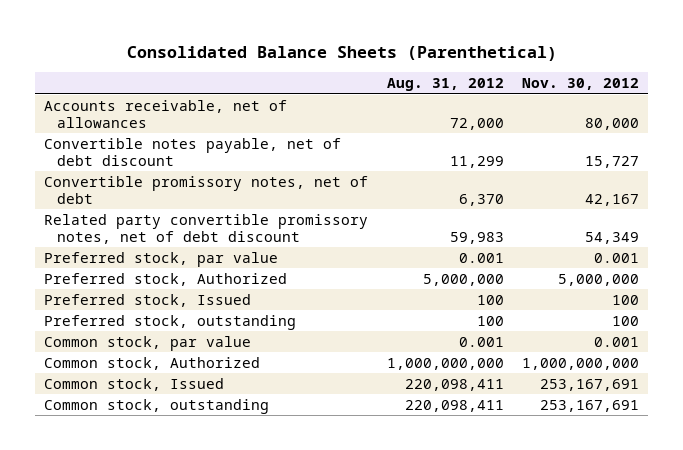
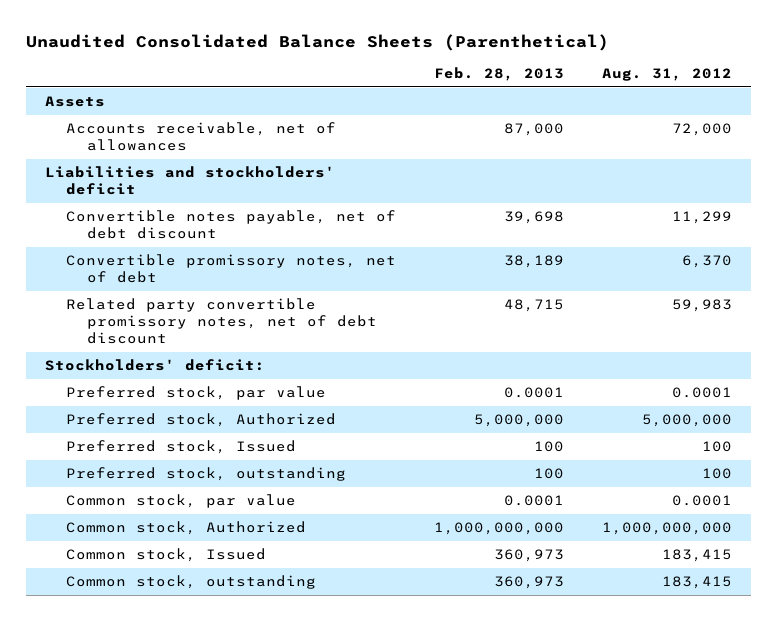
[126,45,557,61] Consolidated Balance Sheets (Parenthetical) -> [25,33,609,51] Unaudited Consolidated Balance Sheets (Parenthetical)
[521,78,639,91] Nov. 30, 2012 -> none
none -> [433,67,564,82] Feb. 28, 2013
none -> [44,96,105,108] Assets
none -> [44,166,335,195] Liabilities and stockholders' deficit
none -> [44,359,265,372] Stockholders' deficit:
[458,252,504,263] 0.001 -> [671,387,732,399] 0.0001
[458,336,504,347] 0.001 -> [671,495,732,507] 0.0001
[404,378,504,391] 220,098,411 -> [661,549,732,563] 183,415
[404,399,504,412] 220,098,411 -> [661,576,732,590] 183,415

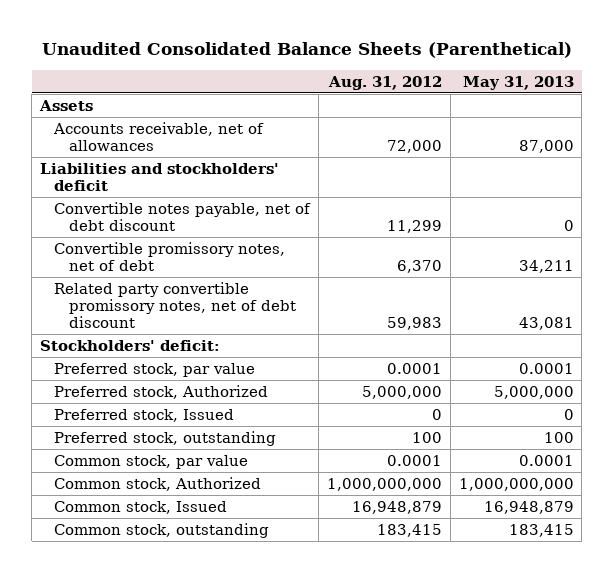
[433,67,564,82] Feb. 28, 2013 -> none
none -> [462,75,574,90] May 31, 2013
[701,441,732,453] 100 -> [431,408,442,420] 0
[661,549,732,563] 183,415 -> [351,500,442,514] 16,948,879

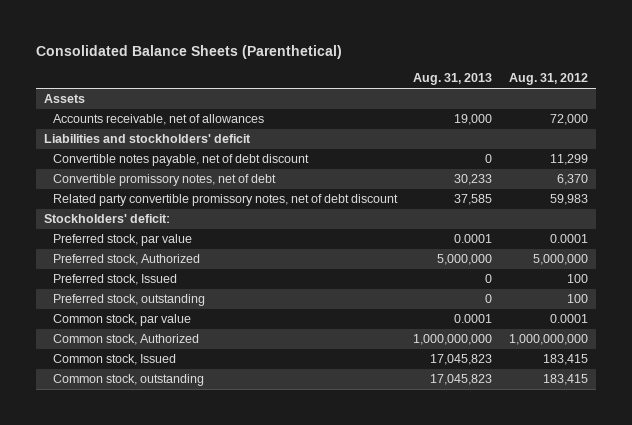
[41,41,572,58] Unaudited Consolidated Balance Sheets (Parenthetical) -> [36,44,343,59] Consolidated Balance Sheets (Parenthetical)
[462,75,574,90] May 31, 2013 -> none
none -> [413,73,493,86] Aug. 31, 2013
[431,408,442,420] 0 -> [566,274,588,284] 100
[351,500,442,514] 16,948,879 -> [542,354,588,366] 183,415

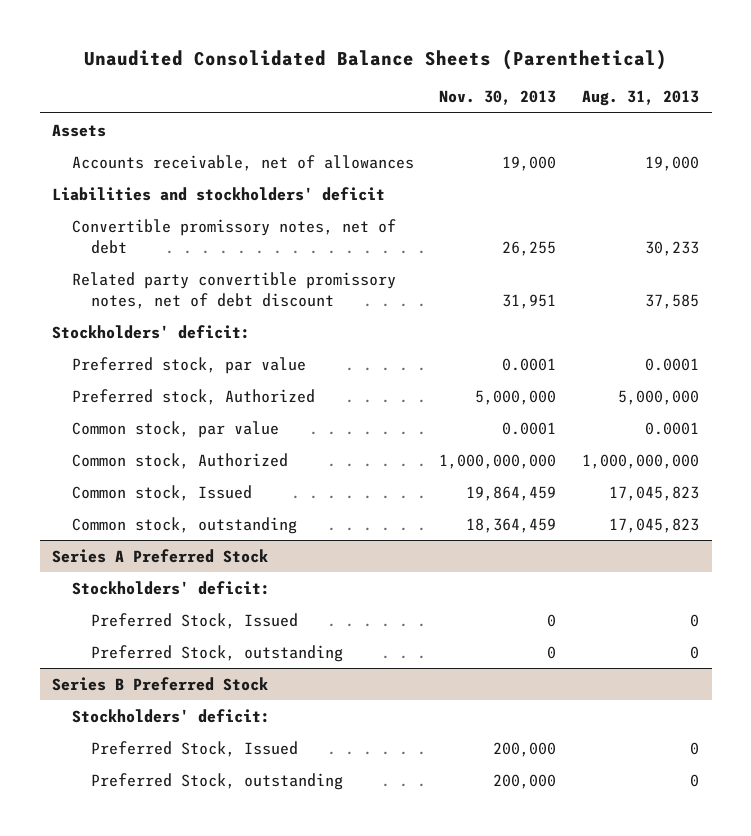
[36,44,343,59] Consolidated Balance Sheets (Parenthetical) -> [83,48,667,70] Unaudited Consolidated Balance Sheets (Parenthetical)
[508,73,588,86] Aug. 31, 2012 -> none
none -> [439,90,557,106] Nov. 30, 2013
[53,154,310,167] Convertible notes payable, net of debt discount -> none
[53,274,178,286] Preferred stock, Issued -> none
[53,294,206,307] Preferred stock, outstanding -> none
none -> [52,548,269,563] Series A Preferred Stock
none -> [71,580,270,595] Stockholders' deficit:
none -> [90,612,298,629] Preferred Stock, Issued
none -> [90,644,343,662] Preferred Stock, outstanding
none -> [52,676,269,691] Series B Preferred Stock
none -> [71,708,270,723] Stockholders' deficit:
none -> [90,740,298,757] Preferred Stock, Issued
none -> [90,772,343,790] Preferred Stock, outstanding

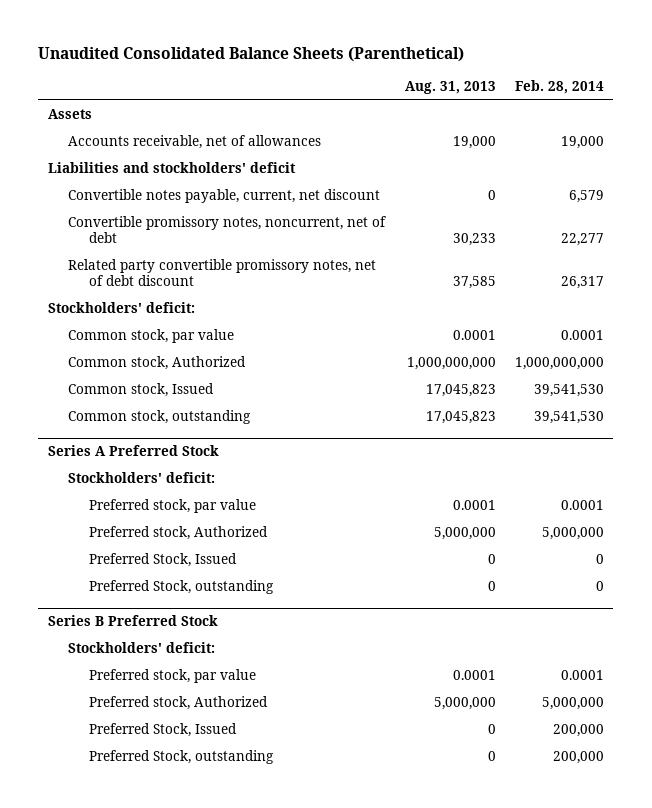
[439,90,557,106] Nov. 30, 2013 -> none
none -> [514,80,604,95] Feb. 28, 2014
none -> [68,189,381,204] Convertible notes payable, current, net discount
[71,218,396,254] Convertible promissory notes, net of debt -> [68,216,387,244] Convertible promissory notes, noncurrent, net of debt
[71,356,306,374] Preferred stock, par value -> none
[71,388,315,405] Preferred stock, Authorized -> none
none -> [88,499,256,514] Preferred stock, par value
none -> [88,526,268,541] Preferred stock, Authorized
none -> [88,669,256,684] Preferred stock, par value
none -> [88,696,268,711] Preferred stock, Authorized

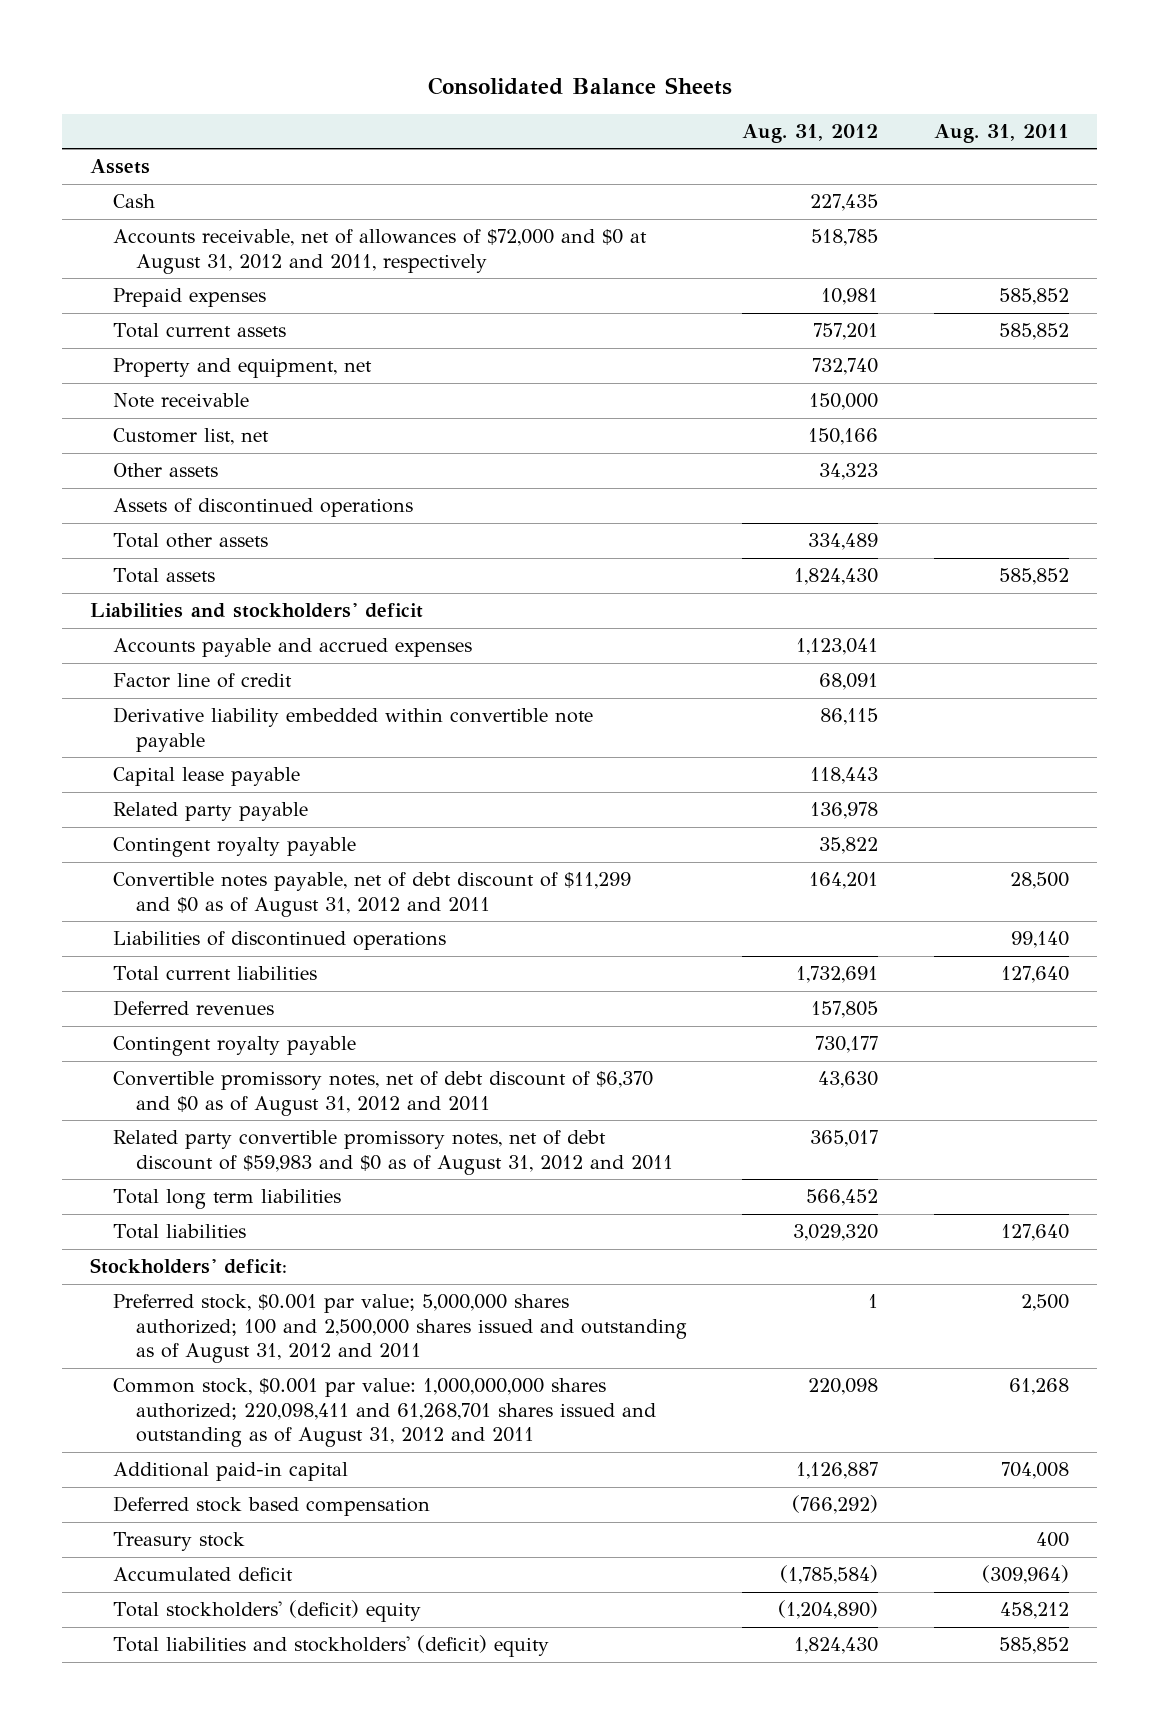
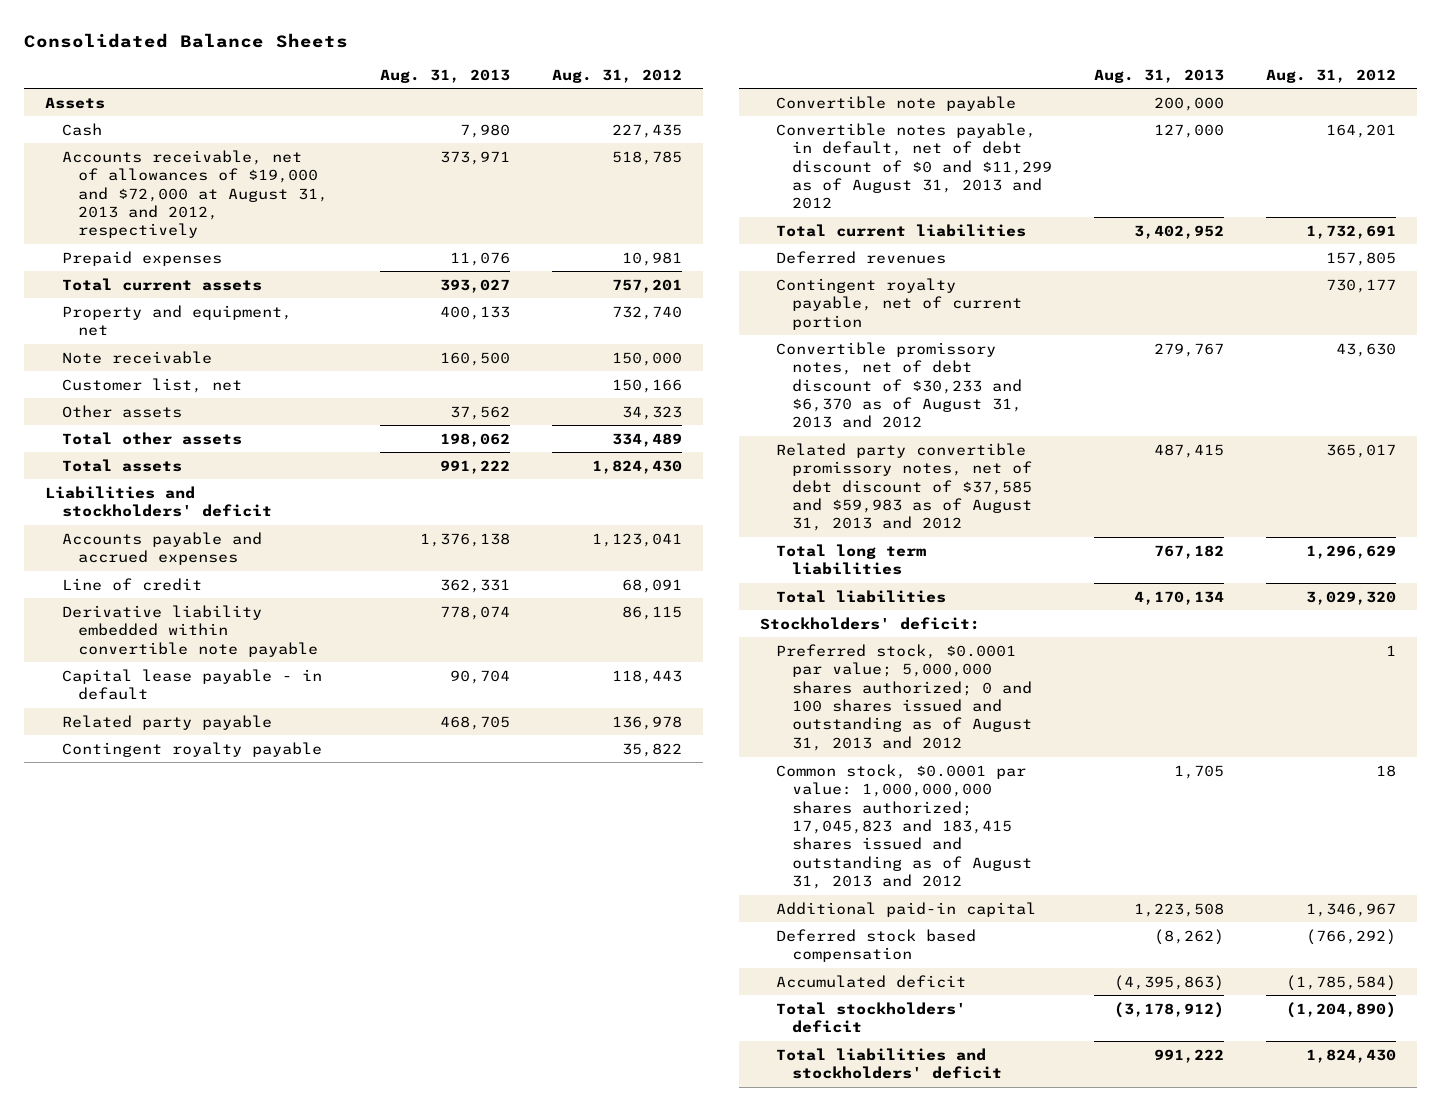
[934,123,1070,143] Aug. 31, 2011 -> none
none -> [379,68,510,83] Aug. 31, 2013
[112,229,647,274] Accounts receivable, net of allowances of $72,000 and $0 at August 31, 2012 and 2011, respectively -> [61,149,329,239] Accounts receivable, net of allowances of $19,000 and $72,000 at August 31, 2013 and 2012, respectively
[112,498,413,518] Assets of discontinued operations -> none
[112,673,292,689] Factor line of credit -> [61,577,202,591] Line of credit
[112,767,300,787] Capital lease payable -> [61,668,322,701] Capital lease payable - in default
[112,931,446,951] Liabilities of discontinued operations -> none
none -> [775,95,1016,111] Convertible note payable
[112,872,631,917] Convertible notes payable, net of debt discount of $11,299 and $0 as of August 31, 2012 and 2011 -> [775,122,1053,210] Convertible notes payable, in default, net of debt discount of $0 and $11,299 as of August 31, 2013 and 2012
[112,1036,356,1057] Contingent royalty payable -> [775,277,1023,330] Contingent royalty payable, net of current portion
[112,1071,653,1116] Convertible promissory notes, net of debt discount of $6,370 and $0 as of August 31, 2012 and 2011 -> [775,341,1023,429] Convertible promissory notes, net of debt discount of $30,233 and $6,370 as of August 31, 2013 and 2012
[112,1130,673,1175] Related party convertible promissory notes, net of debt discount of $59,983 and $0 as of August 31, 2012 and 2011 -> [775,442,1033,532] Related party convertible promissory notes, net of debt discount of $37,585 and $59,983 as of August 31, 2013 and 2012
[806,1189,879,1207] 566,452 -> [1305,544,1396,559] 1,296,629
[112,1294,687,1364] Preferred stock, $0.001 par value; 5,000,000 shares authorized; 100 and 2,500,000 shares issued and outstanding as of August 31, 2012 and 2011 -> [775,643,1033,751] Preferred stock, $0.0001 par value; 5,000,000 shares authorized; 0 and 100 shares issued and outstanding as of August 31, 2013 and 2012
[112,1378,656,1448] Common stock, $0.001 par value: 1,000,000,000 shares authorized; 220,098,411 and 61,268,701 shares issued and outstanding as of August 31, 2012 and 2011 -> [775,763,1033,890] Common stock, $0.0001 par value: 1,000,000,000 shares authorized; 17,045,823 and 183,415 shares issued and outstanding as of August 31, 2013 and 2012
[808,1378,879,1396] 220,098 -> [1375,764,1396,777] 18
[796,1462,879,1480] 1,126,887 -> [1305,902,1396,917] 1,346,967
[112,1532,245,1552] Treasury stock -> none
[112,1600,421,1623] Total stockholders' (deficit) equity -> [775,1001,966,1034] Total stockholders' deficit
[112,1635,549,1658] Total liabilities and stockholders' (deficit) equity -> [775,1047,1003,1080] Total liabilities and stockholders' deficit

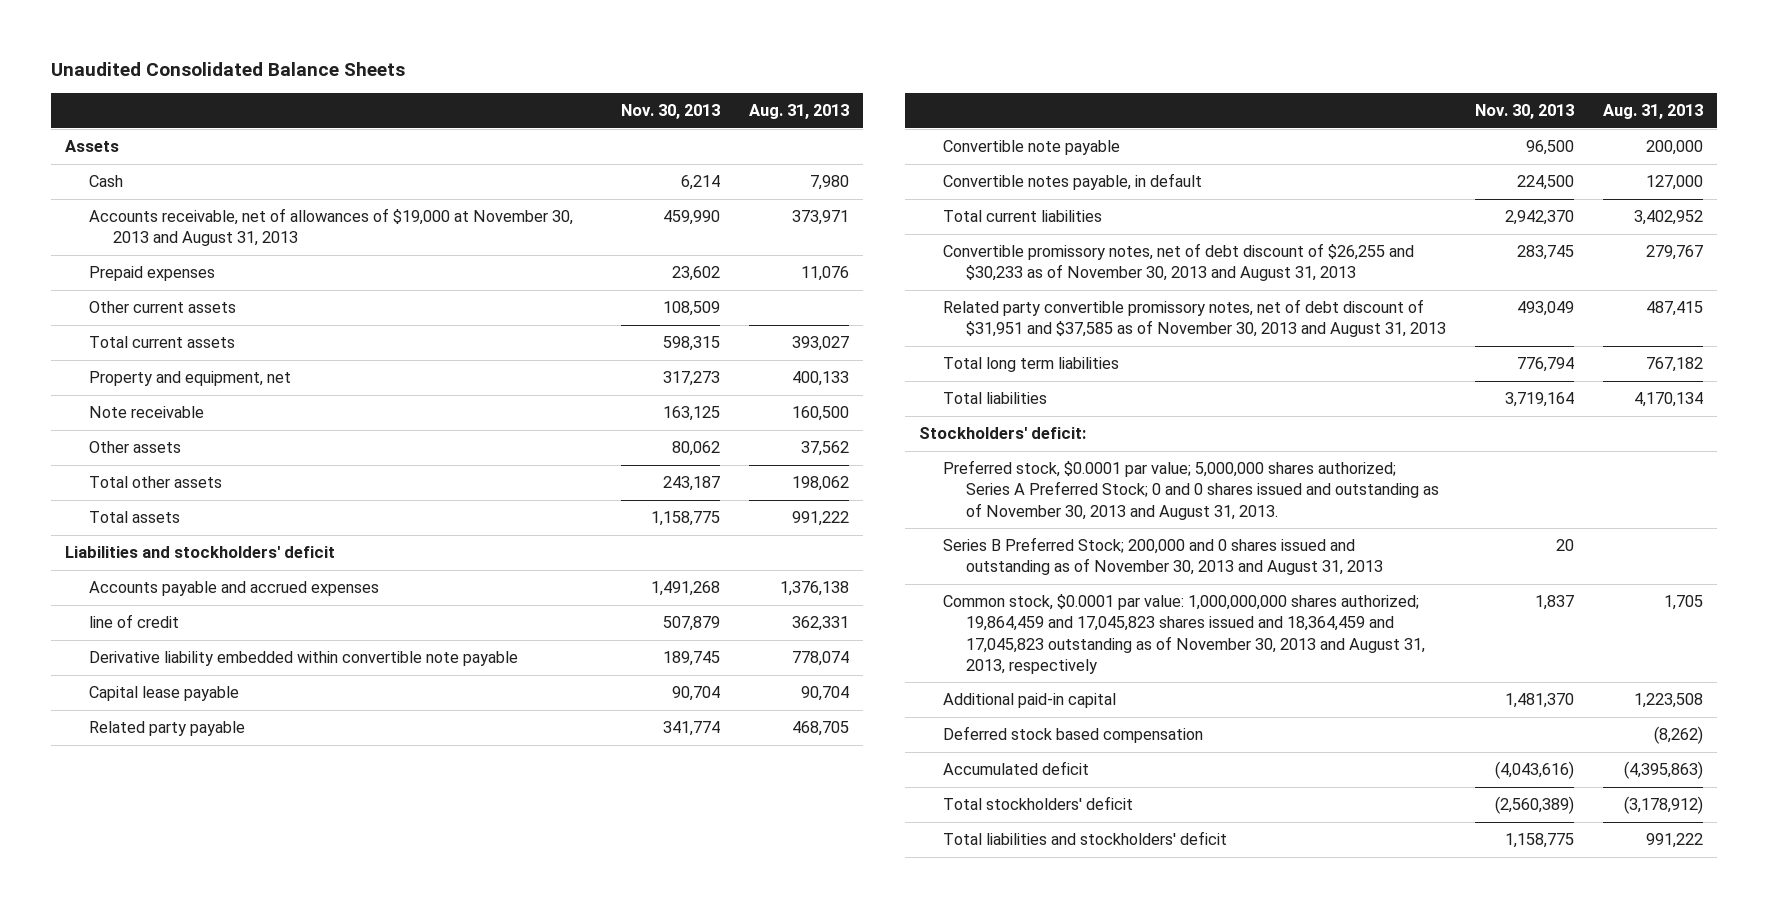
[24,32,349,48] Consolidated Balance Sheets -> [50,62,405,77] Unaudited Consolidated Balance Sheets
[551,68,682,83] Aug. 31, 2012 -> none
none -> [621,104,721,120] Nov. 30, 2013
[61,149,329,239] Accounts receivable, net of allowances of $19,000 and $72,000 at August 31, 2013 and 2012, respectively -> [88,208,573,247] Accounts receivable, net of allowances of $19,000 at November 30, 2013 and August 31, 2013
none -> [88,301,236,314] Other current assets
[61,377,242,393] Customer list, net -> none
[61,577,202,591] Line of credit -> [88,614,179,629] line of credit
[61,668,322,701] Capital lease payable - in default -> [88,686,239,702] Capital lease payable
[61,741,322,757] Contingent royalty payable -> none
[775,122,1053,210] Convertible notes payable, in default, net of debt discount of $0 and $11,299 as of August 31, 2013 and 2012 -> [942,173,1202,191] Convertible notes payable, in default
[775,250,946,264] Deferred revenues -> none
[775,277,1023,330] Contingent royalty payable, net of current portion -> none
[775,341,1023,429] Convertible promissory notes, net of debt discount of $30,233 and $6,370 as of August 31, 2013 and 2012 -> [942,243,1414,282] Convertible promissory notes, net of debt discount of $26,255 and $30,233 as of November 30, 2013 and August 31, 2013
[775,442,1033,532] Related party convertible promissory notes, net of debt discount of $37,585 and $59,983 as of August 31, 2013 and 2012 -> [942,299,1447,338] Related party convertible promissory notes, net of debt discount of $31,951 and $37,585 as of November 30, 2013 and August 31, 2013
[775,643,1033,751] Preferred stock, $0.0001 par value; 5,000,000 shares authorized; 0 and 100 shares issued and outstanding as of August 31, 2013 and 2012 -> [942,460,1440,520] Preferred stock, $0.0001 par value; 5,000,000 shares authorized; Series A Preferred Stock; 0 and 0 shares issued and outstanding as of November 30, 2013 and August 31, 2013.
none -> [942,537,1384,576] Series B Preferred Stock; 200,000 and 0 shares issued and outstanding as of November 30, 2013 and August 31, 2013
[775,763,1033,890] Common stock, $0.0001 par value: 1,000,000,000 shares authorized; 17,045,823 and 183,415 shares issued and outstanding as of August 31, 2013 and 2012 -> [942,594,1426,674] Common stock, $0.0001 par value: 1,000,000,000 shares authorized; 19,864,459 and 17,045,823 shares issued and 18,364,459 and 17,045,823 outstanding as of November 30, 2013 and August 31, 2013, respectively

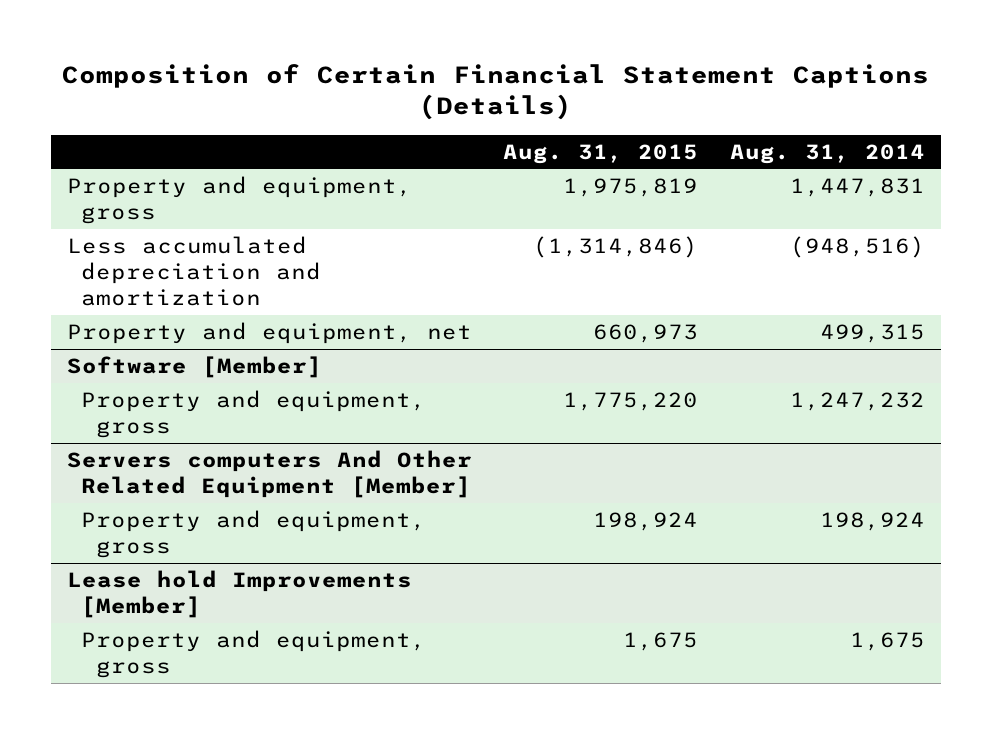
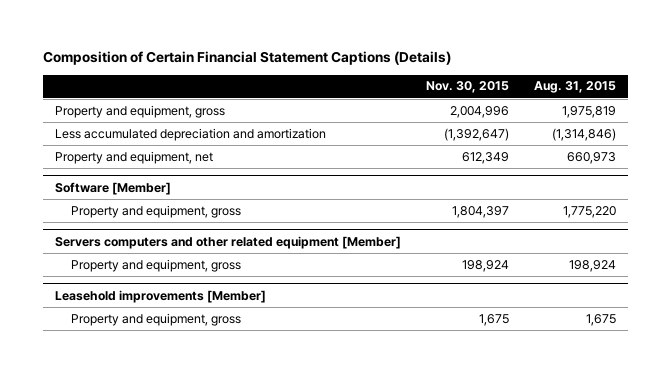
[729,143,925,164] Aug. 31, 2014 -> none
none -> [426,81,510,94] Nov. 30, 2015
[66,449,472,499] Servers computers And Other Related Equipment [Member] -> [55,235,402,249] Servers computers and other related equipment [Member]
[66,569,412,619] Lease hold Improvements [Member] -> [55,289,267,303] Leasehold improvements [Member]

